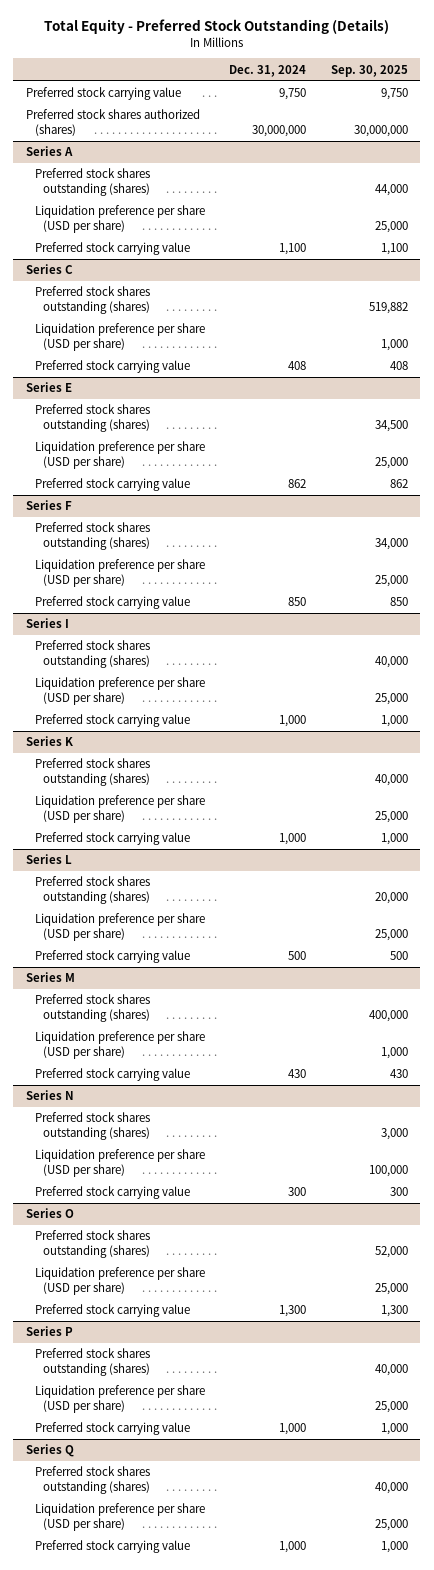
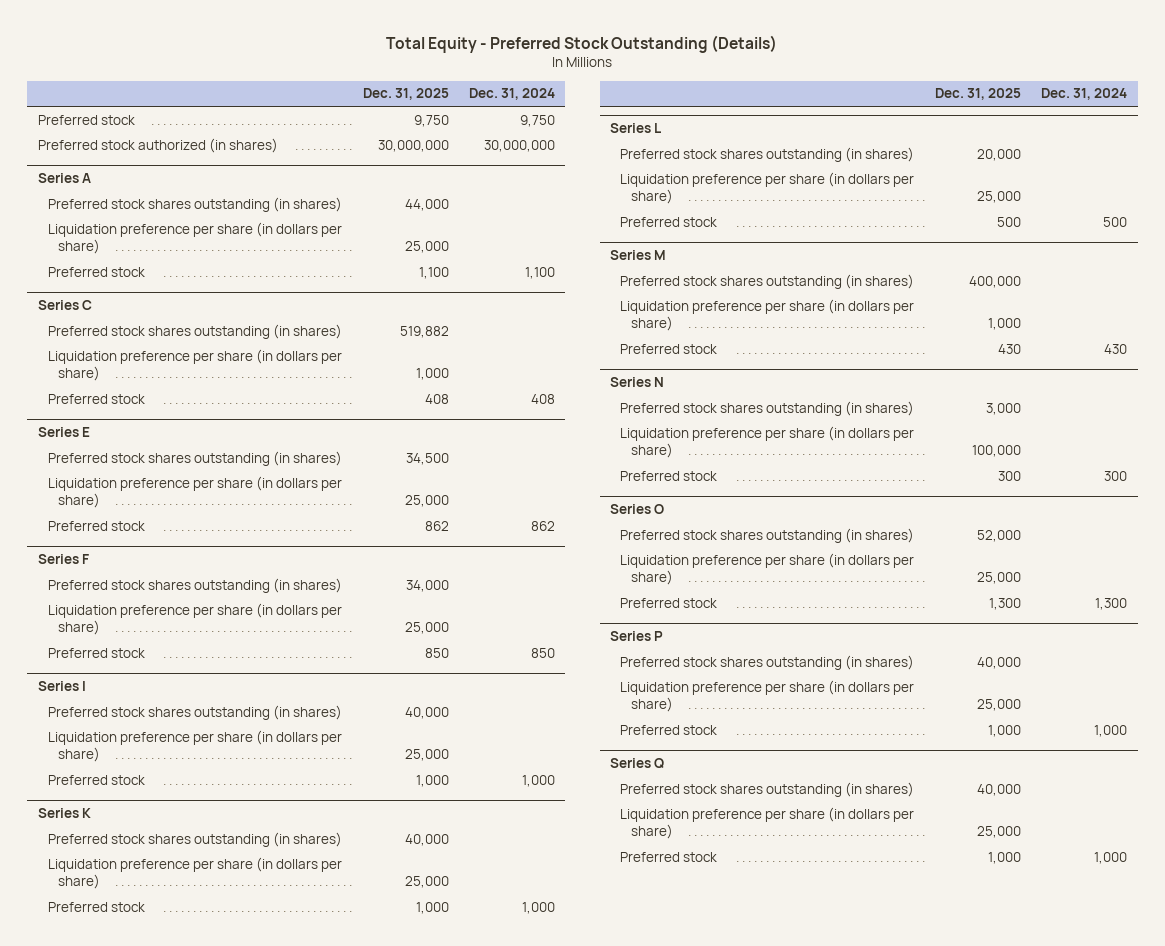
[330,64,408,77] Sep. 30, 2025 -> none
none -> [362,88,449,101] Dec. 31, 2025
[25,87,181,101] Preferred stock carrying value -> [37,114,135,125] Preferred stock
[25,109,200,136] Preferred stock shares authorized (shares) -> [37,137,278,153] Preferred stock authorized (in shares)
[34,168,151,196] Preferred stock shares outstanding (shares) -> [47,196,342,212] Preferred stock shares outstanding (in shares)
[34,205,205,233] Liquidation preference per share (USD per share) -> [47,221,342,255] Liquidation preference per share (in dollars per share)
[34,242,190,256] Preferred stock carrying value -> [47,266,145,277] Preferred stock
[34,286,151,314] Preferred stock shares outstanding (shares) -> [47,323,342,339] Preferred stock shares outstanding (in shares)
[34,323,205,351] Liquidation preference per share (USD per share) -> [47,348,342,382] Liquidation preference per share (in dollars per share)
[34,360,190,374] Preferred stock carrying value -> [47,393,145,404] Preferred stock
[34,404,151,432] Preferred stock shares outstanding (shares) -> [47,450,342,466] Preferred stock shares outstanding (in shares)
[34,441,205,469] Liquidation preference per share (USD per share) -> [47,475,342,509] Liquidation preference per share (in dollars per share)
[34,478,190,492] Preferred stock carrying value -> [47,520,145,531] Preferred stock
[34,522,151,550] Preferred stock shares outstanding (shares) -> [47,577,342,593] Preferred stock shares outstanding (in shares)
[34,559,205,587] Liquidation preference per share (USD per share) -> [47,602,342,636] Liquidation preference per share (in dollars per share)
[34,596,190,610] Preferred stock carrying value -> [47,647,145,658] Preferred stock
[34,640,151,668] Preferred stock shares outstanding (shares) -> [47,704,342,720] Preferred stock shares outstanding (in shares)
[34,677,205,705] Liquidation preference per share (USD per share) -> [47,729,342,763] Liquidation preference per share (in dollars per share)
[34,714,190,728] Preferred stock carrying value -> [47,774,145,785] Preferred stock
[34,758,151,786] Preferred stock shares outstanding (shares) -> [47,831,342,847] Preferred stock shares outstanding (in shares)
[34,795,205,823] Liquidation preference per share (USD per share) -> [47,856,342,890] Liquidation preference per share (in dollars per share)
[34,832,190,846] Preferred stock carrying value -> [47,901,145,912] Preferred stock
[34,876,151,904] Preferred stock shares outstanding (shares) -> [620,146,915,162] Preferred stock shares outstanding (in shares)
[34,913,205,941] Liquidation preference per share (USD per share) -> [620,171,915,205] Liquidation preference per share (in dollars per share)
[34,950,190,964] Preferred stock carrying value -> [620,216,718,227] Preferred stock
[34,994,151,1022] Preferred stock shares outstanding (shares) -> [620,273,915,289] Preferred stock shares outstanding (in shares)
[34,1031,205,1059] Liquidation preference per share (USD per share) -> [620,298,915,332] Liquidation preference per share (in dollars per share)
[34,1068,190,1082] Preferred stock carrying value -> [620,343,718,354] Preferred stock
[34,1112,151,1140] Preferred stock shares outstanding (shares) -> [620,400,915,416] Preferred stock shares outstanding (in shares)
[34,1149,205,1177] Liquidation preference per share (USD per share) -> [620,425,915,459] Liquidation preference per share (in dollars per share)
[34,1186,190,1200] Preferred stock carrying value -> [620,470,718,481] Preferred stock
[34,1230,151,1258] Preferred stock shares outstanding (shares) -> [620,527,915,543] Preferred stock shares outstanding (in shares)
[34,1267,205,1295] Liquidation preference per share (USD per share) -> [620,552,915,586] Liquidation preference per share (in dollars per share)
[34,1304,190,1318] Preferred stock carrying value -> [620,597,718,608] Preferred stock
[34,1348,151,1376] Preferred stock shares outstanding (shares) -> [620,654,915,670] Preferred stock shares outstanding (in shares)
[34,1385,205,1413] Liquidation preference per share (USD per share) -> [620,679,915,713] Liquidation preference per share (in dollars per share)
[34,1422,190,1436] Preferred stock carrying value -> [620,724,718,735] Preferred stock
[34,1466,151,1494] Preferred stock shares outstanding (shares) -> [620,781,915,797] Preferred stock shares outstanding (in shares)
[34,1503,205,1531] Liquidation preference per share (USD per share) -> [620,806,915,840] Liquidation preference per share (in dollars per share)
[34,1540,190,1554] Preferred stock carrying value -> [620,851,718,862] Preferred stock

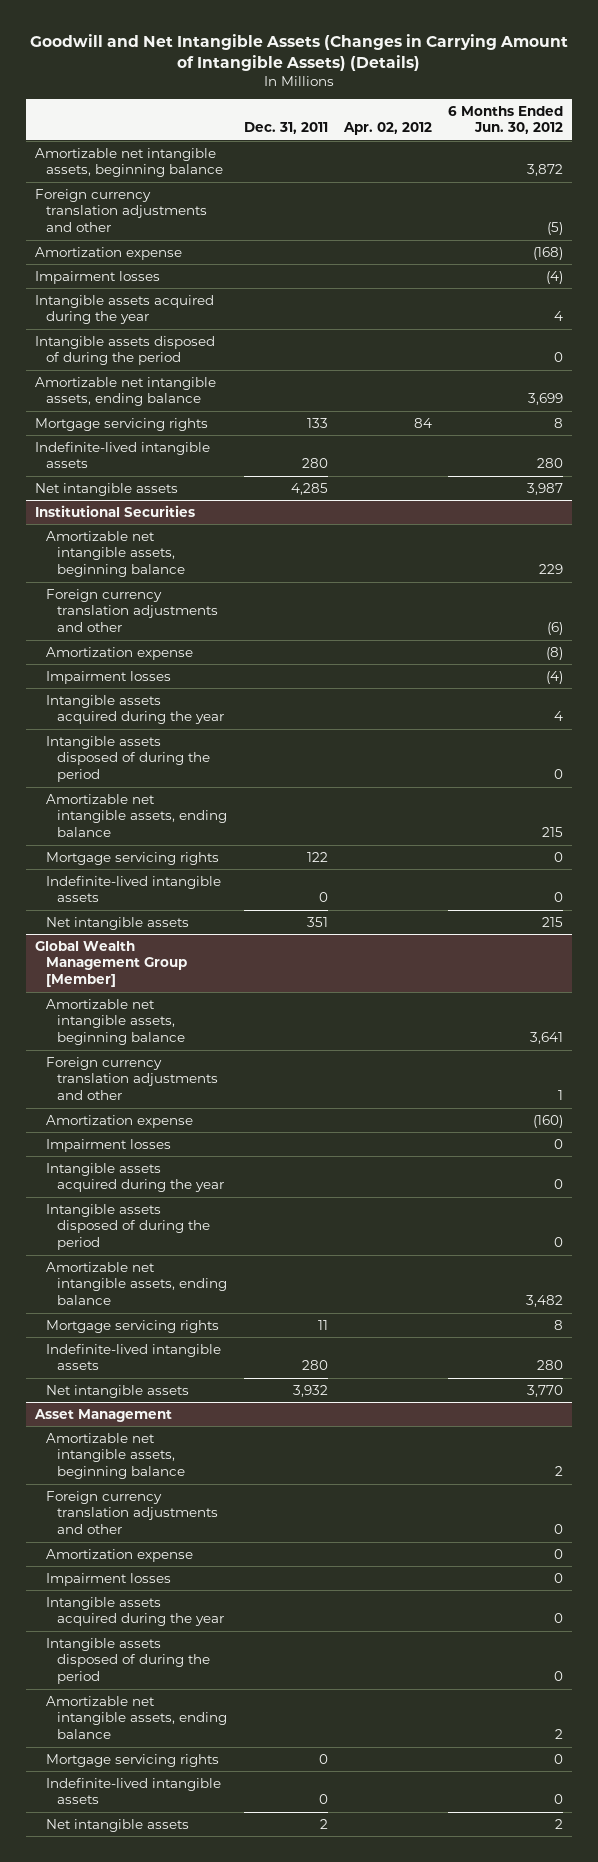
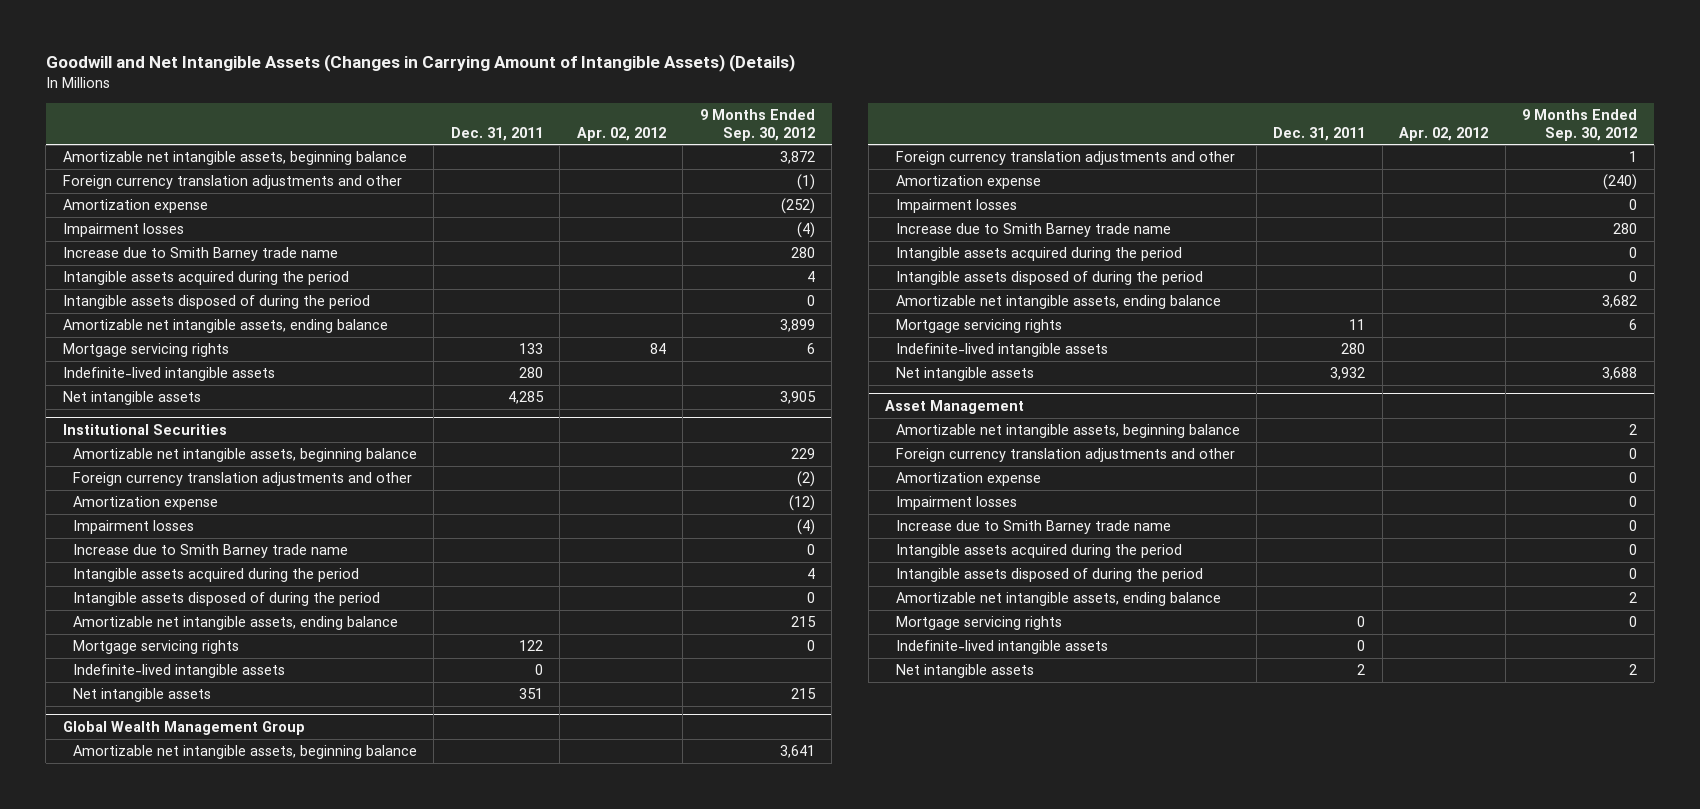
[448,105,564,135] 6 Months Ended Jun. 30, 2012 -> none
none -> [699,108,815,141] 9 Months Ended Sep. 30, 2012
none -> [62,247,338,262] Increase due to Smith Barney trade name
[34,294,214,325] Intangible assets acquired during the year -> [62,271,349,286] Intangible assets acquired during the period
none -> [73,544,349,559] Increase due to Smith Barney trade name
[45,694,225,725] Intangible assets acquired during the year -> [73,568,360,583] Intangible assets acquired during the period
[34,940,187,988] Global Wealth Management Group [Member] -> [62,721,305,736] Global Wealth Management Group
none -> [895,223,1171,238] Increase due to Smith Barney trade name
[45,1162,225,1193] Intangible assets acquired during the year -> [895,247,1182,262] Intangible assets acquired during the period
none -> [895,520,1171,535] Increase due to Smith Barney trade name
[45,1596,225,1627] Intangible assets acquired during the year -> [895,544,1182,559] Intangible assets acquired during the period

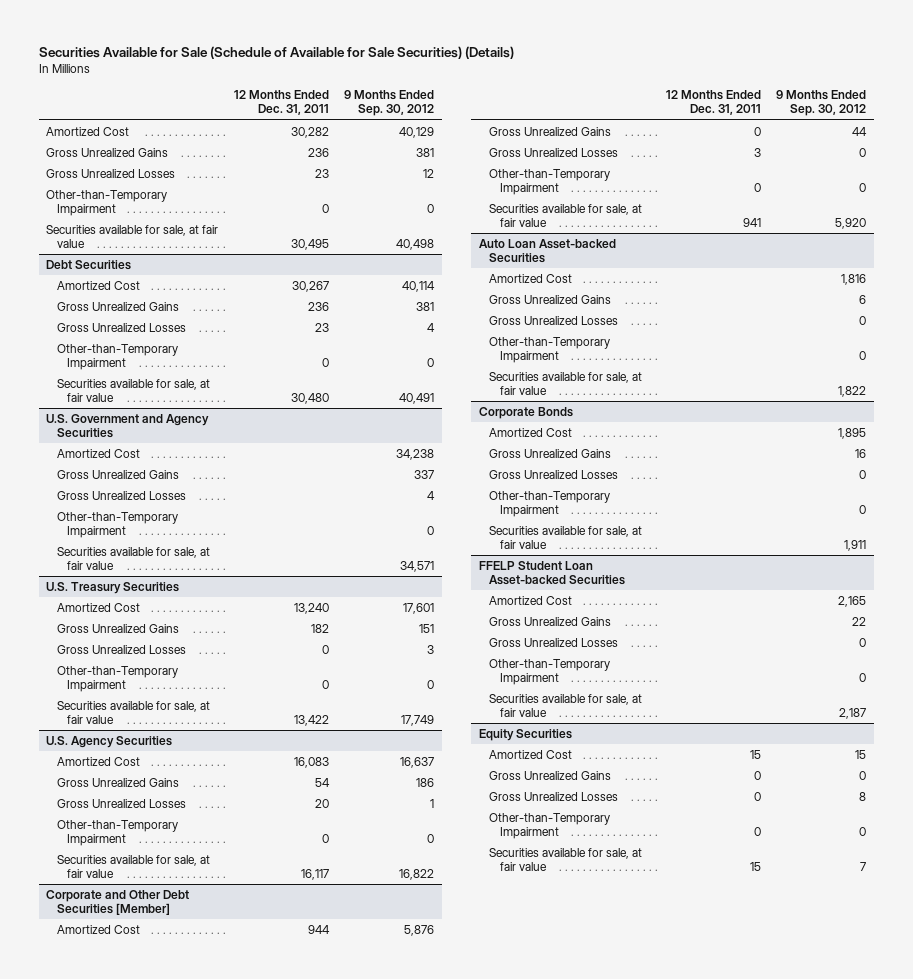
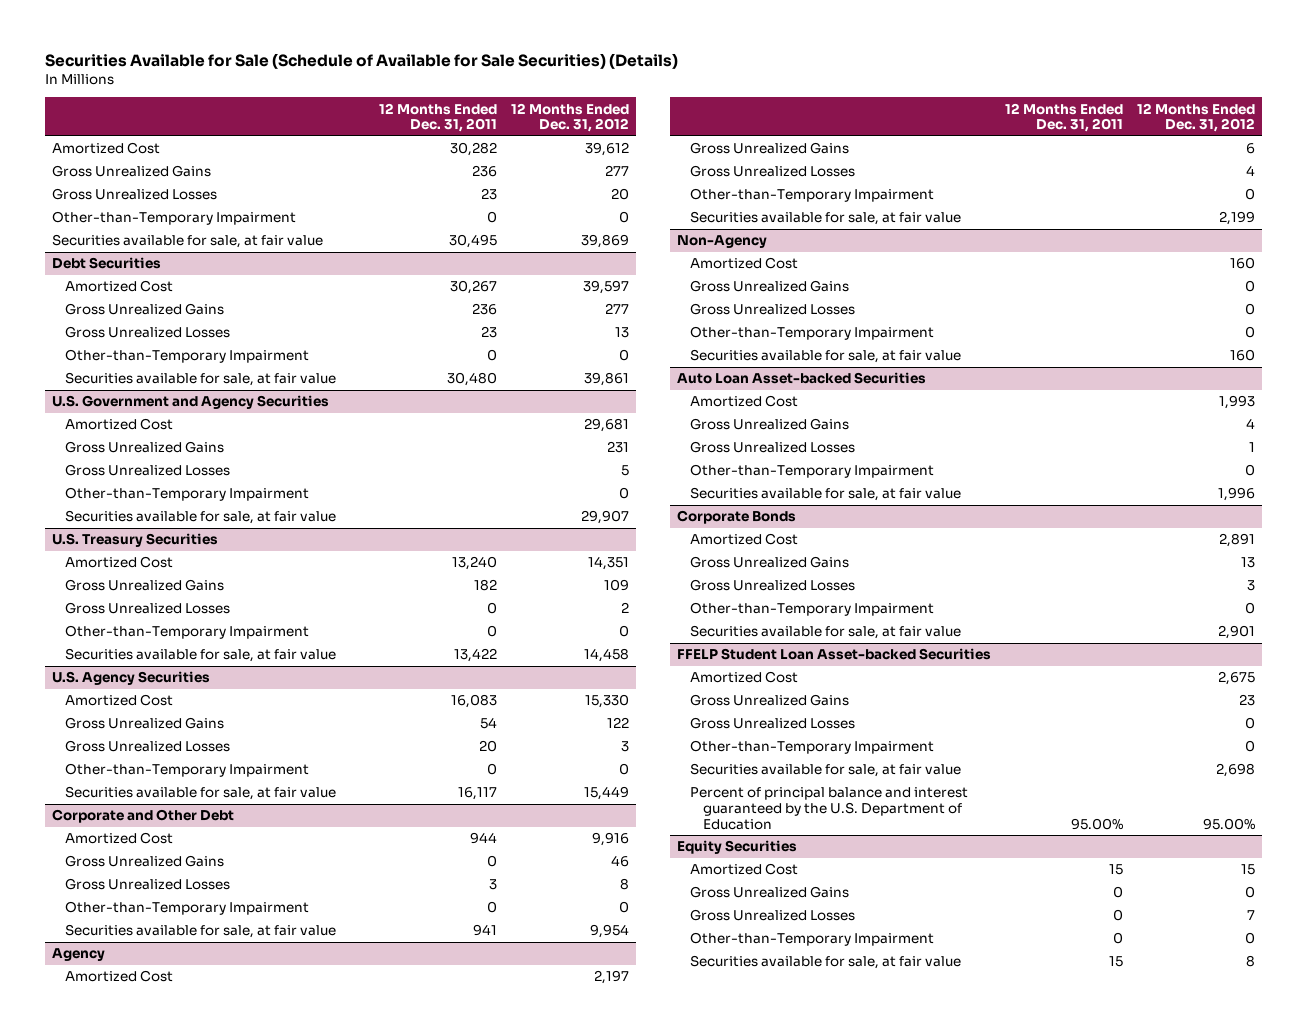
[343,90,434,117] 9 Months Ended Sep. 30, 2012 -> none
none -> [511,102,630,133] 12 Months Ended Dec. 31, 2012
[46,889,190,915] Corporate and Other Debt Securities [Member] -> [51,809,234,824] Corporate and Other Debt
none -> [51,948,105,962] Agency
none -> [64,970,173,983] Amortized Cost
none -> [690,142,850,155] Gross Unrealized Gains
none -> [690,165,856,178] Gross Unrealized Losses
none -> [690,188,935,203] Other-than-Temporary Impairment
none -> [690,211,962,226] Securities available for sale, at fair value
none -> [677,235,768,249] Non-Agency
none -> [690,257,799,270] Amortized Cost
none -> [690,280,850,293] Gross Unrealized Gains
none -> [690,303,856,316] Gross Unrealized Losses
none -> [690,326,935,341] Other-than-Temporary Impairment
none -> [690,349,962,364] Securities available for sale, at fair value
none -> [690,787,969,830] Percent of principal balance and interest guaranteed by the U.S. Department of Education

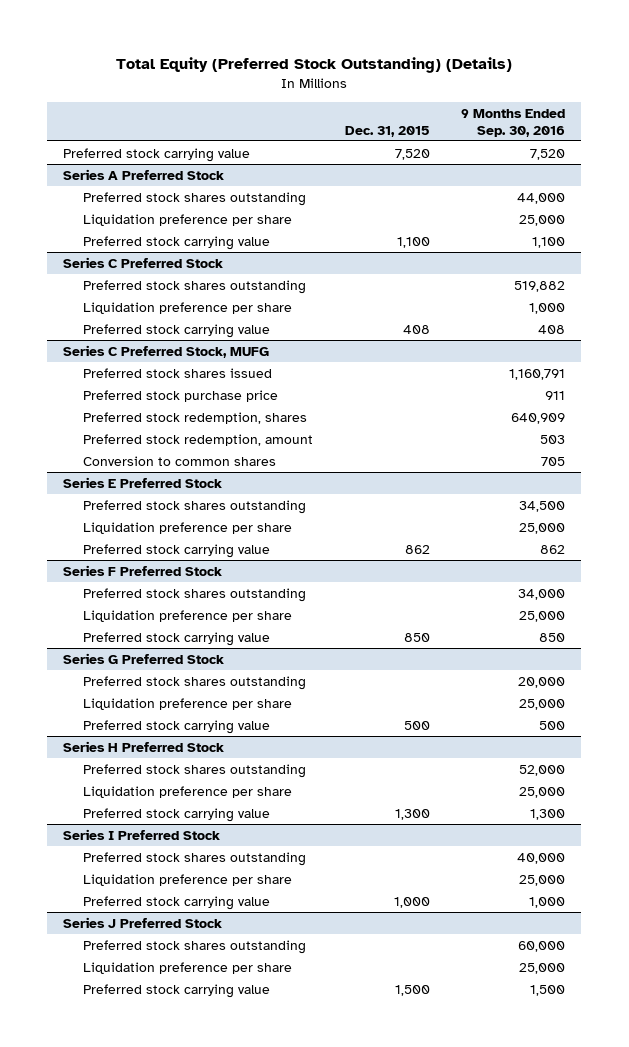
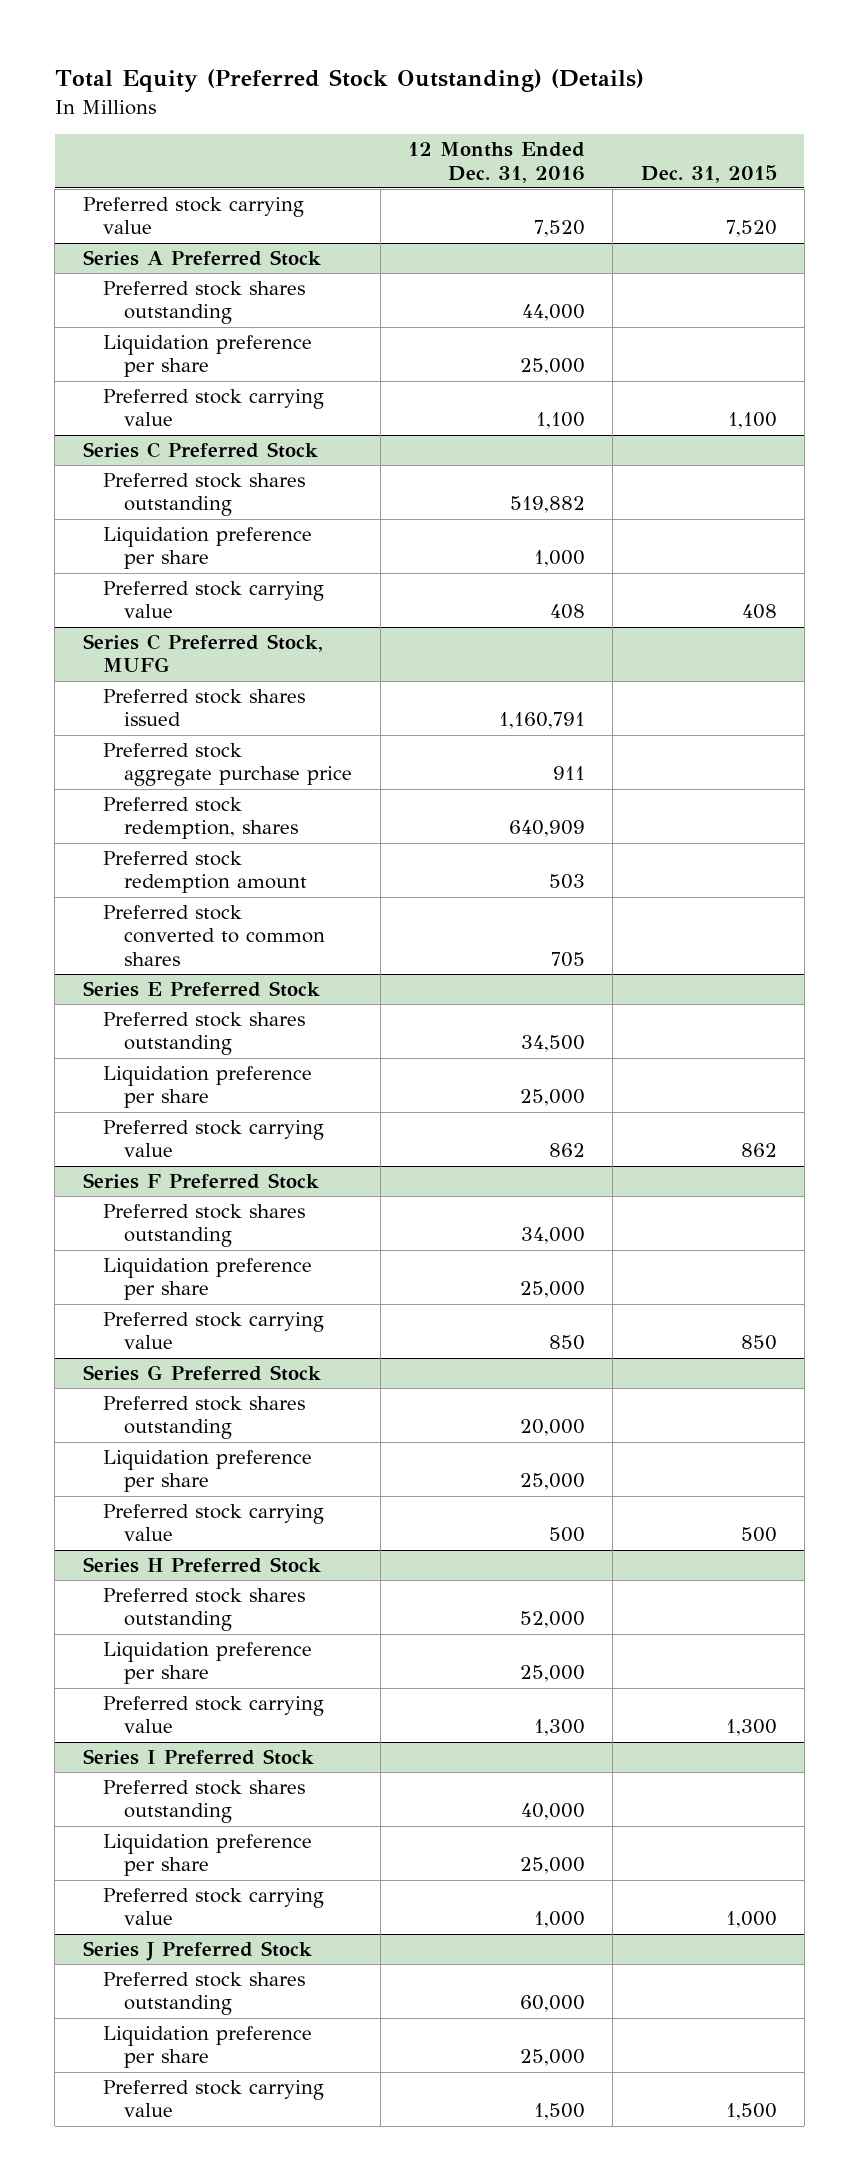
[461,108,566,137] 9 Months Ended Sep. 30, 2016 -> none
none -> [407,142,585,183] 12 Months Ended Dec. 31, 2016
[82,389,278,402] Preferred stock purchase price -> [103,743,353,787] Preferred stock aggregate purchase price
[82,433,313,446] Preferred stock redemption, amount -> [103,851,308,894] Preferred stock redemption amount
[82,455,276,466] Conversion to common shares -> [103,905,326,966] Preferred stock converted to common shares

